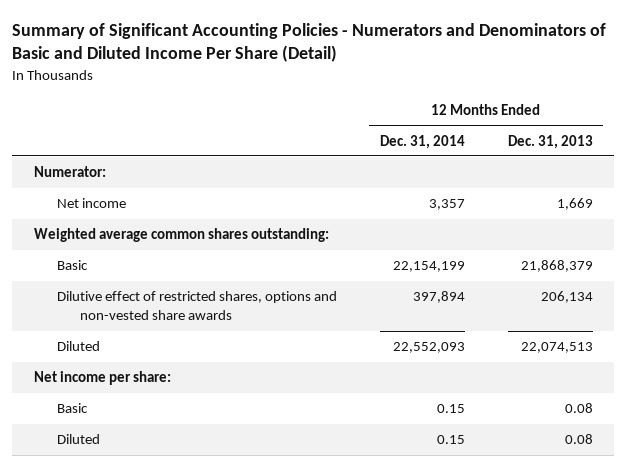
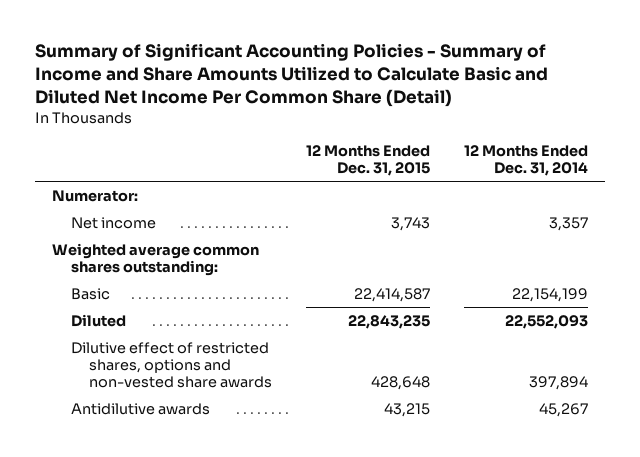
[12,22,607,63] Summary of Significant Accounting Policies - Numerators and Denominators of Basic and Diluted Income Per Share (Detail) -> [34,43,548,107] Summary of Significant Accounting Policies - Summary of Income and Share Amounts Utilized to Calculate Basic and Diluted Net Income Per Common Share (Detail)
[507,134,593,149] Dec. 31, 2013 -> none
none -> [306,145,431,177] 12 Months Ended Dec. 31, 2015
[33,371,171,386] Net income per share: -> none
[56,403,88,414] Basic -> none
[56,434,100,445] Diluted -> none
[56,291,337,321] Dilutive effect of restricted shares, options and non-vested share awards -> [70,341,273,388] Dilutive effect of restricted shares, options and non-vested share awards
none -> [70,402,210,415] Antidilutive awards

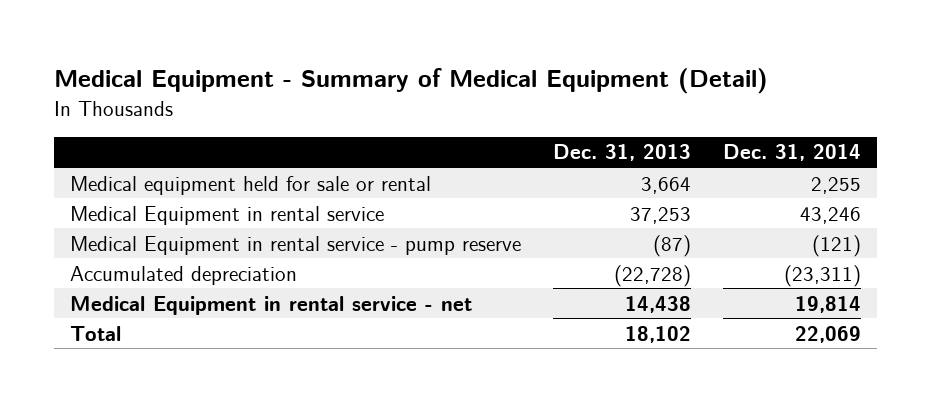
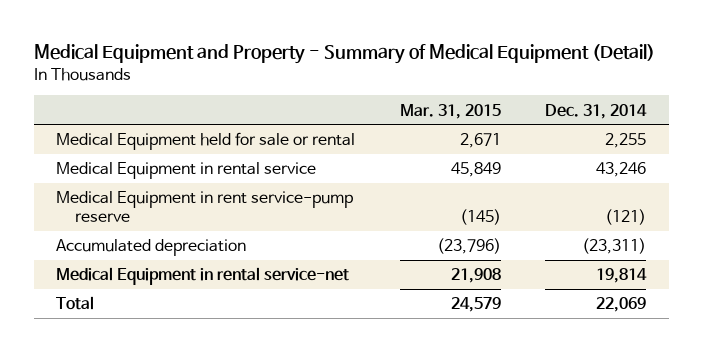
[54,68,769,95] Medical Equipment - Summary of Medical Equipment (Detail) -> [33,44,655,65] Medical Equipment and Property - Summary of Medical Equipment (Detail)
[553,144,692,162] Dec. 31, 2013 -> none
none -> [399,103,501,119] Mar. 31, 2015
[70,175,432,195] Medical equipment held for sale or rental -> [56,132,356,151] Medical Equipment held for sale or rental
[70,235,522,255] Medical Equipment in rental service - pump reserve -> [56,191,354,223] Medical Equipment in rent service-pump reserve
[70,295,473,315] Medical Equipment in rental service - net -> [56,267,350,286] Medical Equipment in rental service-net

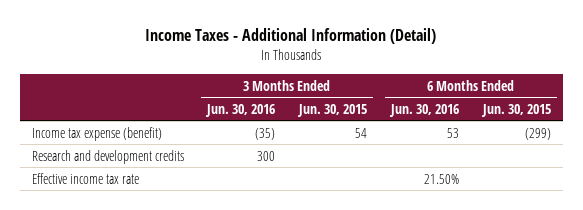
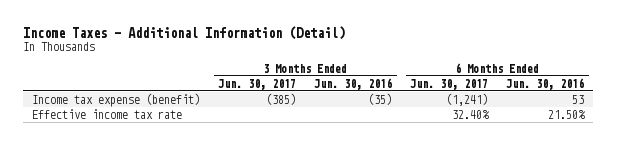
[297,103,368,117] Jun. 30, 2015 -> none
[481,103,552,117] Jun. 30, 2015 -> none
none -> [218,78,297,90] Jun. 30, 2017
none -> [410,78,489,90] Jun. 30, 2017
[31,149,184,164] Research and development credits -> none

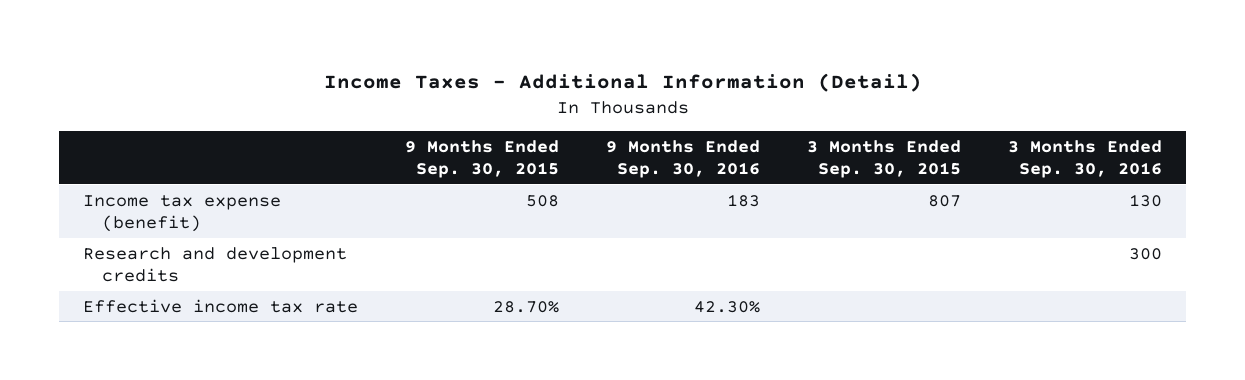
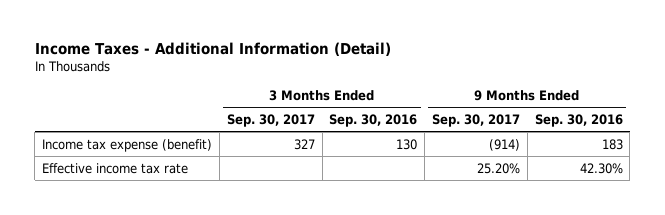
[405,139,560,179] 9 Months Ended Sep. 30, 2015 -> none
[807,139,962,179] 3 Months Ended Sep. 30, 2015 -> none
none -> [226,113,315,127] Sep. 30, 2017
none -> [431,113,520,127] Sep. 30, 2017
[82,246,347,282] Research and development credits -> none

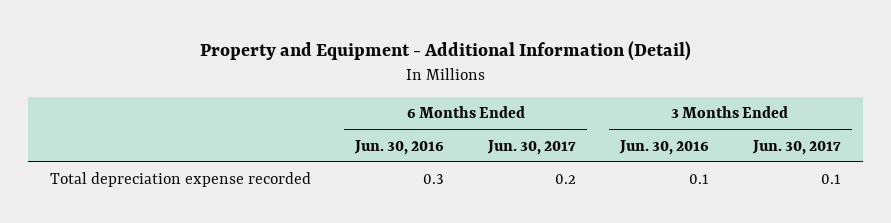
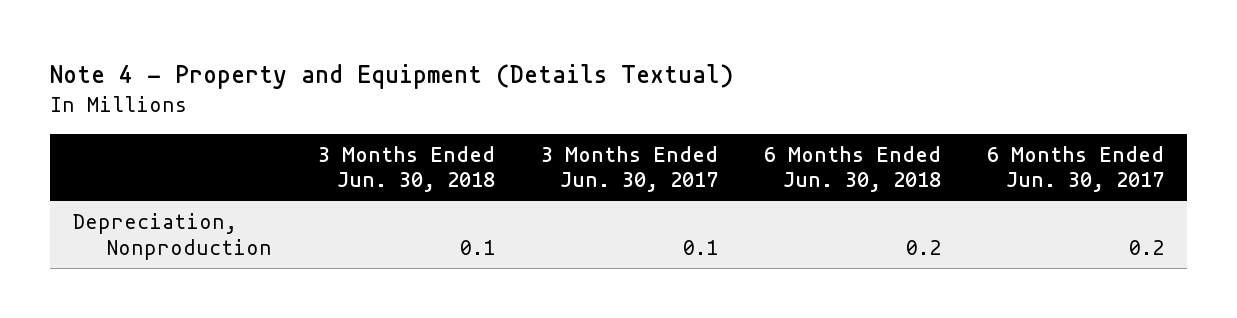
[199,40,691,61] Property and Equipment - Additional Information (Detail) -> [49,64,733,90] Note 4 - Property and Equipment (Details Textual)
[354,139,445,155] Jun. 30, 2016 -> none
[618,139,709,155] Jun. 30, 2016 -> none
none -> [318,145,496,193] 3 Months Ended Jun. 30, 2018
none -> [764,145,942,193] 6 Months Ended Jun. 30, 2018
[50,172,312,188] Total depreciation expense recorded -> [72,213,272,260] Depreciation, Nonproduction

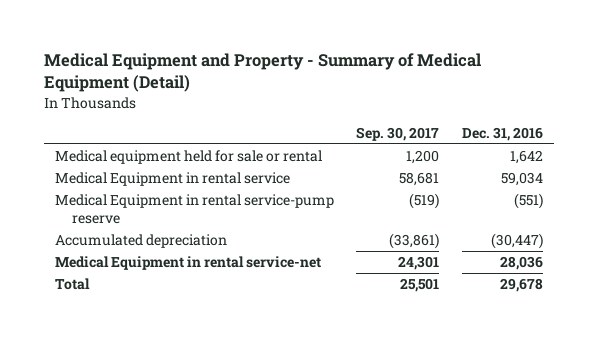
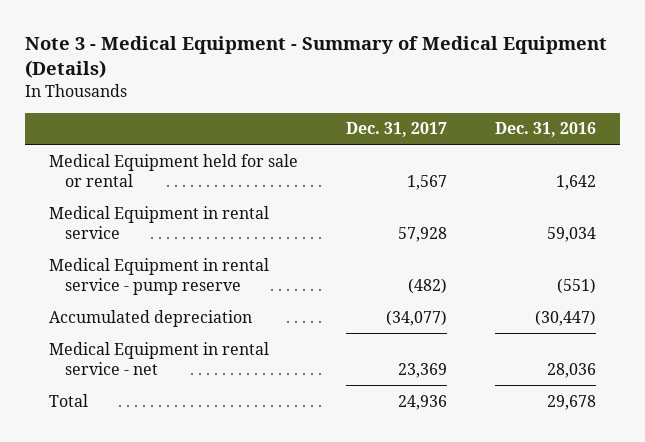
[44,53,482,93] Medical Equipment and Property - Summary of Medical Equipment (Detail) -> [24,35,607,78] Note 3 - Medical Equipment - Summary of Medical Equipment (Details)
[356,126,440,141] Sep. 30, 2017 -> none
none -> [346,122,448,138] Dec. 31, 2017
[55,150,323,165] Medical equipment held for sale or rental -> [48,153,298,187] Medical Equipment held for sale or rental
[55,194,335,225] Medical Equipment in rental service-pump reserve -> [48,257,269,295] Medical Equipment in rental service - pump reserve
[55,256,322,271] Medical Equipment in rental service-net -> [48,341,269,375] Medical Equipment in rental service - net

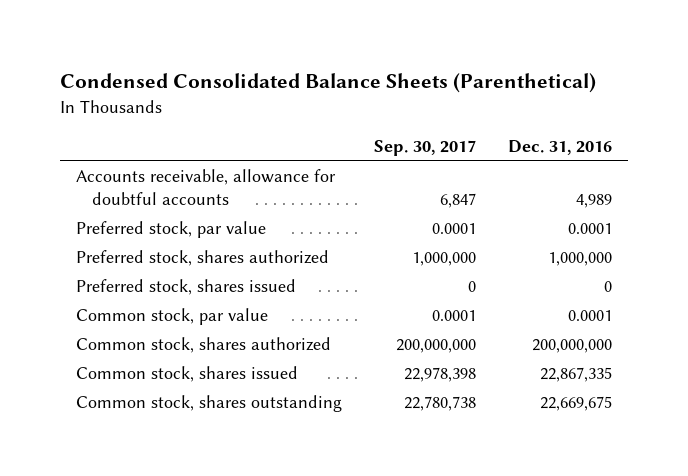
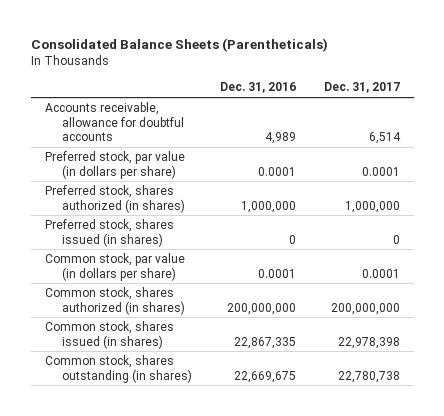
[59,73,596,94] Condensed Consolidated Balance Sheets (Parenthetical) -> [30,38,328,53] Consolidated Balance Sheets (Parentheticals)
[374,139,477,156] Sep. 30, 2017 -> none
none -> [323,82,400,94] Dec. 31, 2017
[75,220,266,238] Preferred stock, par value -> [44,151,185,179] Preferred stock, par value (in dollars per share)
[75,249,329,266] Preferred stock, shares authorized -> [44,185,186,213] Preferred stock, shares authorized (in shares)
[75,278,296,295] Preferred stock, shares issued -> [44,219,174,247] Preferred stock, shares issued (in shares)
[75,307,268,325] Common stock, par value -> [44,253,185,281] Common stock, par value (in dollars per share)
[75,336,331,353] Common stock, shares authorized -> [44,287,186,315] Common stock, shares authorized (in shares)
[75,365,298,382] Common stock, shares issued -> [44,321,174,349] Common stock, shares issued (in shares)
[75,394,342,412] Common stock, shares outstanding -> [44,355,193,383] Common stock, shares outstanding (in shares)

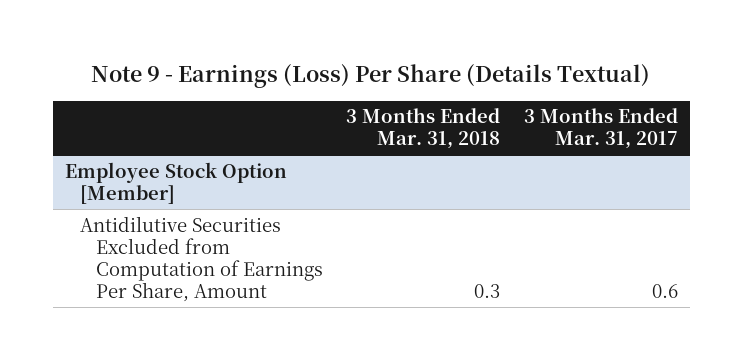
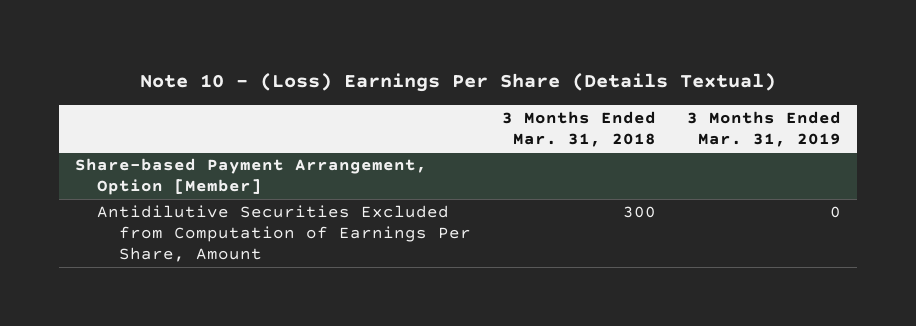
[91,64,651,89] Note 9 - Earnings (Loss) Per Share (Details Textual) -> [140,72,777,92] Note 10 - (Loss) Earnings Per Share (Details Textual)
[523,108,678,150] 3 Months Ended Mar. 31, 2017 -> none
none -> [687,110,842,147] 3 Months Ended Mar. 31, 2019
[64,161,287,204] Employee Stock Option [Member] -> [75,158,428,196] Share-based Payment Arrangement, Option [Member]
[474,284,501,299] 0.3 -> [622,206,656,219] 300

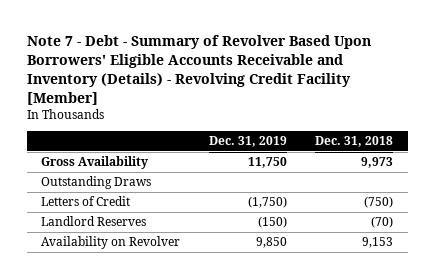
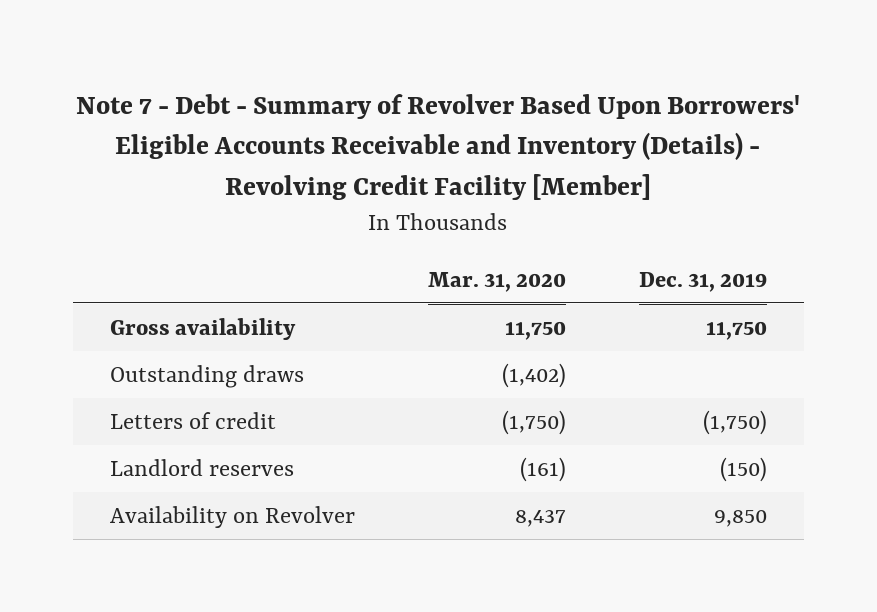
[315,136,394,148] Dec. 31, 2018 -> none
none -> [427,272,566,293] Mar. 31, 2020
[41,156,149,170] Gross Availability -> [109,317,296,340] Gross availability
[41,176,152,190] Outstanding Draws -> [109,364,304,388] Outstanding draws
[41,196,131,207] Letters of Credit -> [109,411,276,429] Letters of credit
[41,216,147,227] Landlord Reserves -> [109,458,294,476] Landlord reserves

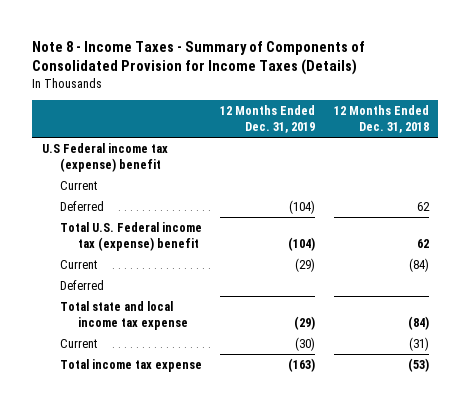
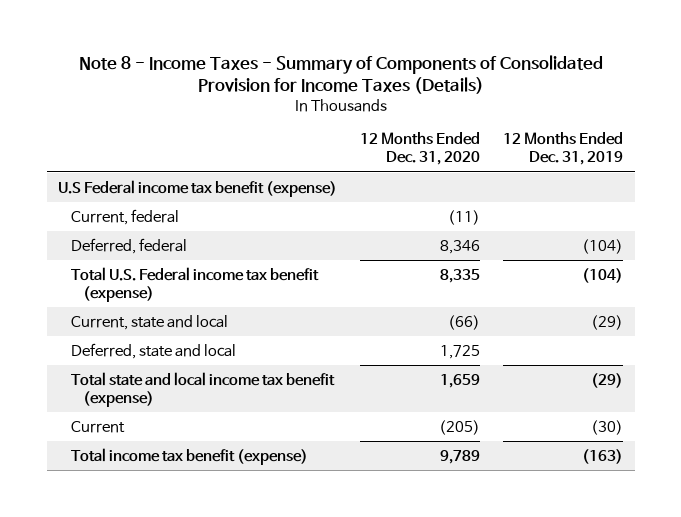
[333,105,429,134] 12 Months Ended Dec. 31, 2018 -> none
none -> [360,132,481,166] 12 Months Ended Dec. 31, 2020
[41,142,168,172] U.S Federal income tax (expense) benefit -> [58,179,338,197] U.S Federal income tax benefit (expense)
[59,180,97,190] Current -> [70,208,179,225] Current, federal
[59,200,104,211] Deferred -> [70,237,187,254] Deferred, federal
[59,221,202,251] Total U.S. Federal income tax (expense) benefit -> [70,266,319,302] Total U.S. Federal income tax benefit (expense)
[59,259,97,269] Current -> [70,314,228,330] Current, state and local
[59,279,104,290] Deferred -> [70,342,236,359] Deferred, state and local
[59,300,188,330] Total state and local income tax expense -> [70,371,335,407] Total state and local income tax benefit (expense)
[59,358,202,372] Total income tax expense -> [70,447,308,465] Total income tax benefit (expense)

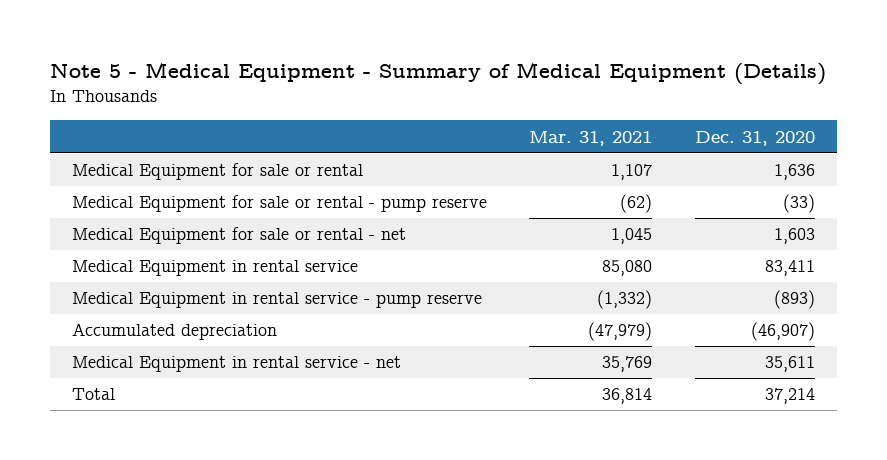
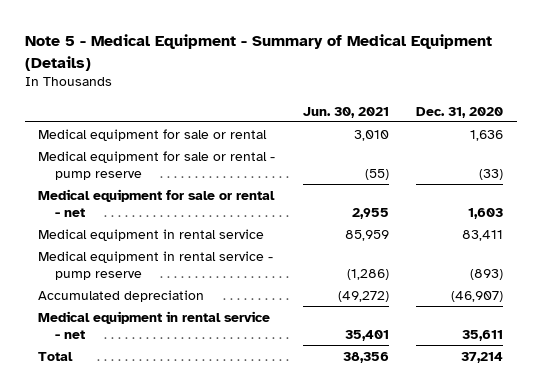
[529,130,653,146] Mar. 31, 2021 -> none
none -> [302,106,389,118] Jun. 30, 2021
[71,163,363,181] Medical Equipment for sale or rental -> [38,128,268,141] Medical equipment for sale or rental
[71,195,487,213] Medical Equipment for sale or rental - pump reserve -> [38,150,276,180] Medical equipment for sale or rental - pump reserve
[71,227,406,245] Medical Equipment for sale or rental - net -> [38,188,276,217] Medical equipment for sale or rental - net
[71,260,358,277] Medical Equipment in rental service -> [38,228,265,241] Medical equipment in rental service
[71,292,482,309] Medical Equipment in rental service - pump reserve -> [38,250,274,280] Medical equipment in rental service - pump reserve
[71,356,401,373] Medical Equipment in rental service - net -> [38,310,271,339] Medical equipment in rental service - net

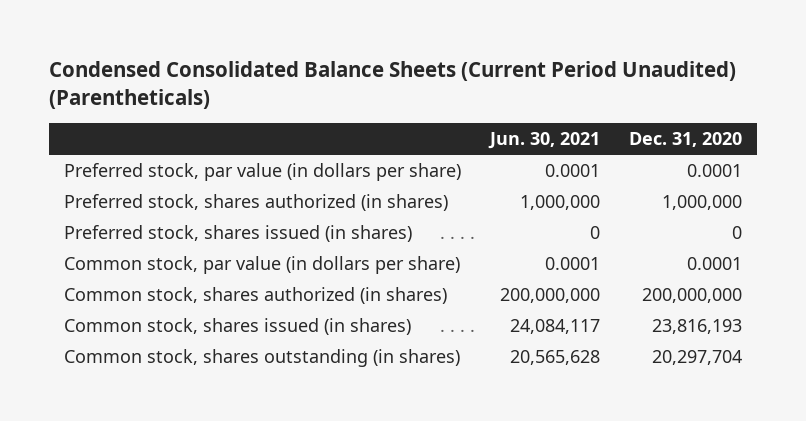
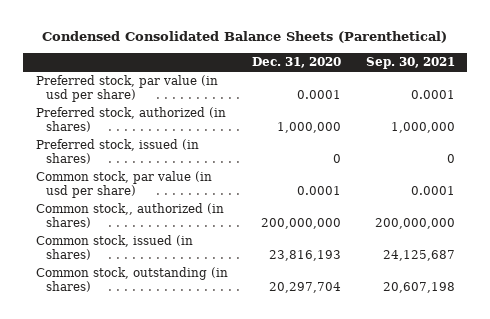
[49,61,737,109] Condensed Consolidated Balance Sheets (Current Period Unaudited) (Parentheticals) -> [42,31,448,44] Condensed Consolidated Balance Sheets (Parenthetical)
[487,131,600,149] Jun. 30, 2021 -> none
none -> [365,57,455,70] Sep. 30, 2021
[63,163,461,182] Preferred stock, par value (in dollars per share) -> [35,75,218,103] Preferred stock, par value (in usd per share)
[63,194,448,212] Preferred stock, shares authorized (in shares) -> [35,107,226,133] Preferred stock, authorized (in shares)
[63,225,412,243] Preferred stock, shares issued (in shares) -> [35,139,199,165] Preferred stock, issued (in shares)
[63,256,460,275] Common stock, par value (in dollars per share) -> [35,171,212,199] Common stock, par value (in usd per share)
[63,287,447,305] Common stock, shares authorized (in shares) -> [35,203,224,229] Common stock,, authorized (in shares)
[63,318,411,336] Common stock, shares issued (in shares) -> [35,235,193,261] Common stock, issued (in shares)
[63,349,460,368] Common stock, shares outstanding (in shares) -> [35,267,228,293] Common stock, outstanding (in shares)

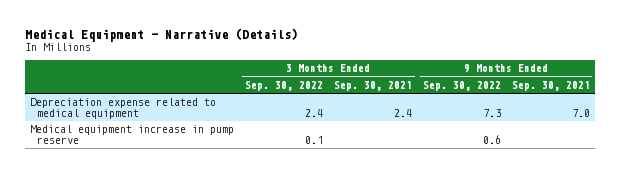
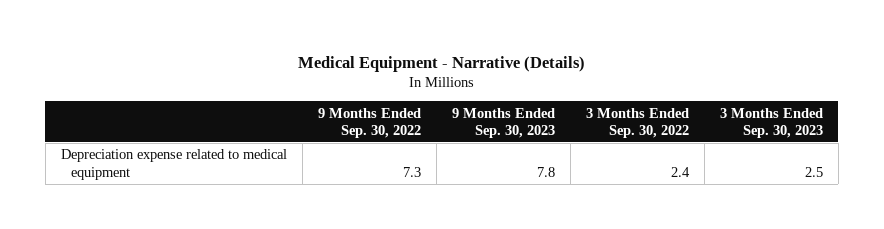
[333,80,412,91] Sep. 30, 2021 -> none
[511,80,590,91] Sep. 30, 2021 -> none
none -> [451,107,555,138] 9 Months Ended Sep. 30, 2023
none -> [719,107,823,138] 3 Months Ended Sep. 30, 2023
[30,125,235,145] Medical equipment increase in pump reserve -> none

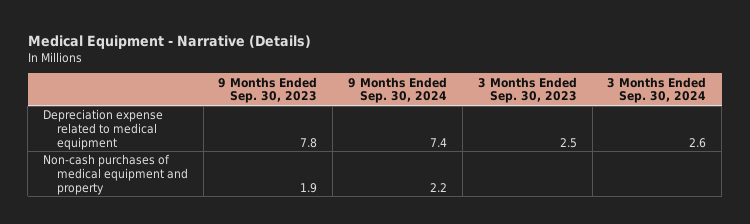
[317,107,421,138] 9 Months Ended Sep. 30, 2022 -> none
[585,107,689,138] 3 Months Ended Sep. 30, 2022 -> none
none -> [348,76,448,104] 9 Months Ended Sep. 30, 2024
none -> [607,76,707,104] 3 Months Ended Sep. 30, 2024
none -> [43,154,188,195] Non-cash purchases of medical equipment and property

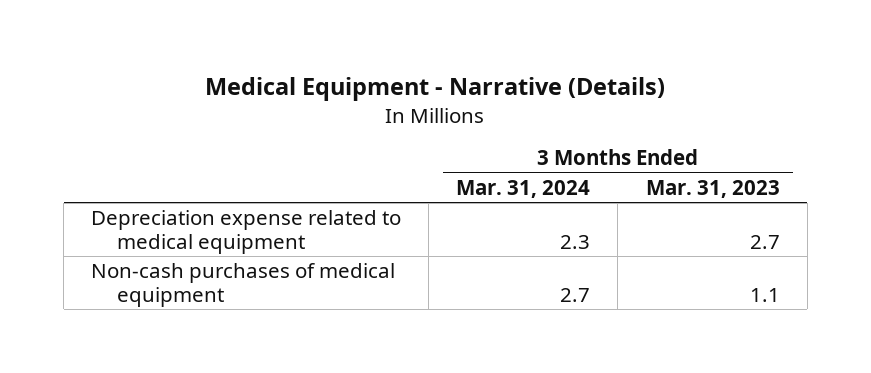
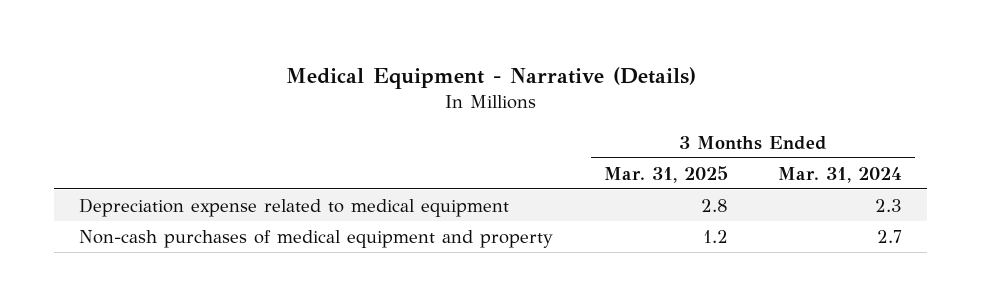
[645,179,780,198] Mar. 31, 2023 -> none
none -> [603,165,728,183] Mar. 31, 2025
[91,263,396,307] Non-cash purchases of medical equipment -> [79,229,554,248] Non-cash purchases of medical equipment and property

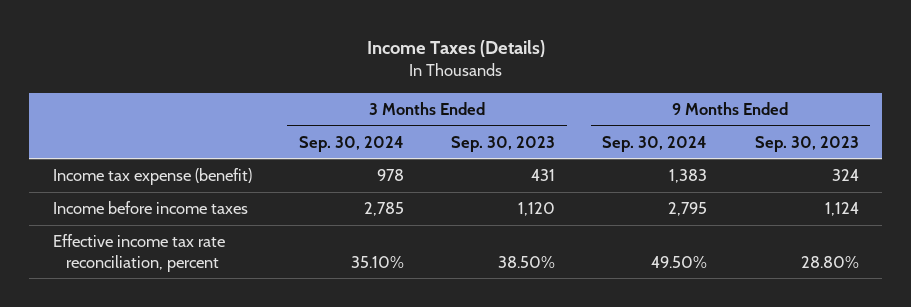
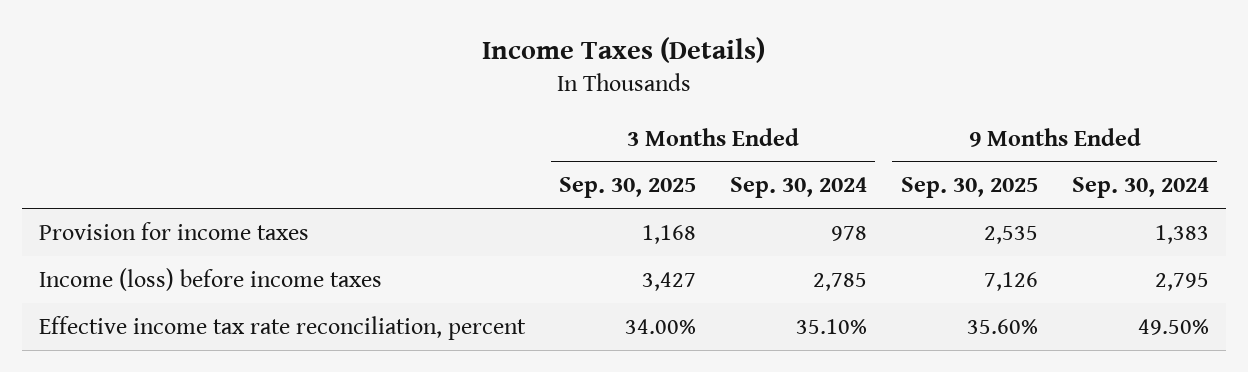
[451,135,556,152] Sep. 30, 2023 -> none
[754,135,859,152] Sep. 30, 2023 -> none
none -> [559,177,697,199] Sep. 30, 2025
none -> [900,177,1038,199] Sep. 30, 2025
[52,168,252,186] Income tax expense (benefit) -> [39,221,310,240] Provision for income taxes
[52,201,248,215] Income before income taxes -> [39,267,383,291] Income (loss) before income taxes

